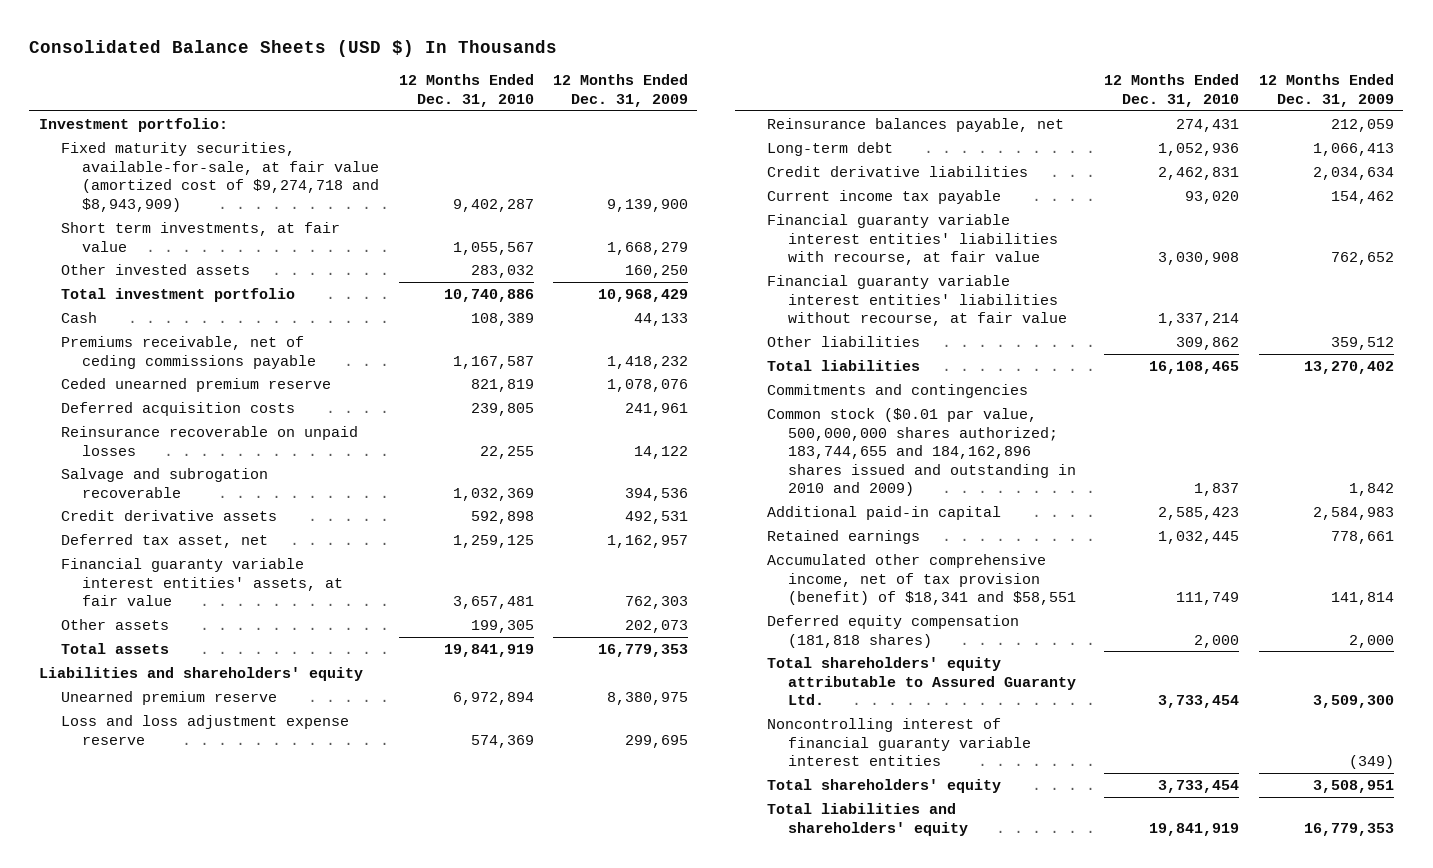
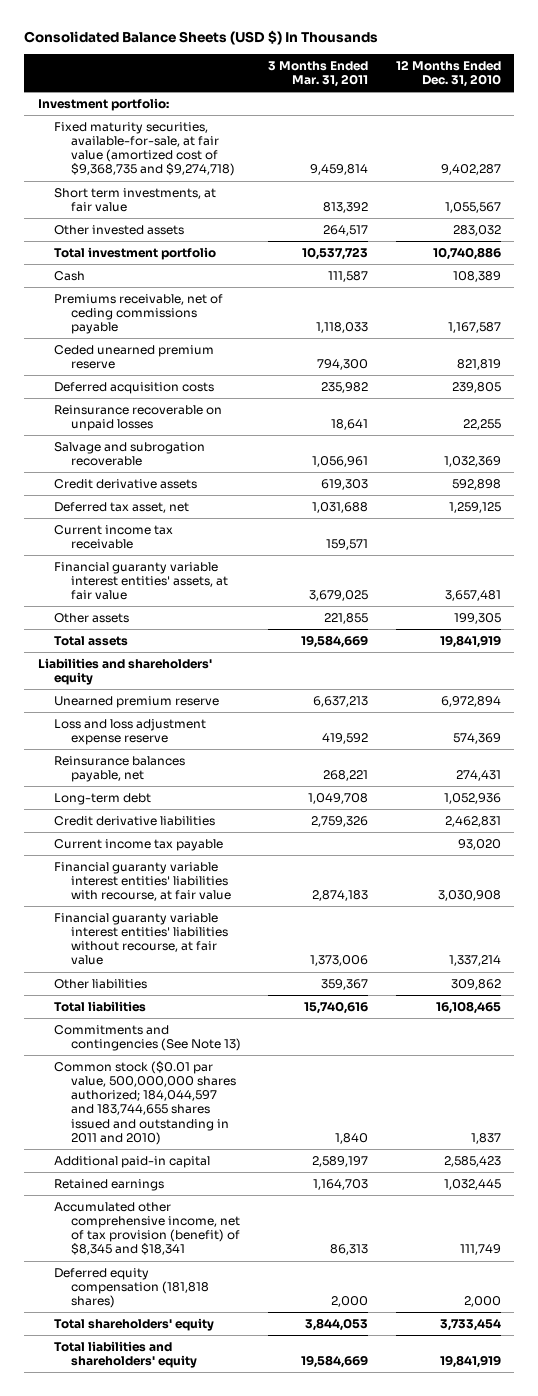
[552,74,688,107] 12 Months Ended Dec. 31, 2009 -> none
none -> [268,60,369,87] 3 Months Ended Mar. 31, 2011
[60,141,380,212] Fixed maturity securities, available-for-sale, at fair value (amortized cost of $9,274,718 and $8,943,909) -> [54,121,235,177] Fixed maturity securities, available-for-sale, at fair value (amortized cost of $9,368,735 and $9,274,718)
none -> [54,524,174,550] Current income tax receivable
[766,383,1028,398] Commitments and contingencies -> [54,1024,241,1052] Commitments and contingencies (See Note 13)
[766,407,1077,497] Common stock ($0.01 par value, 500,000,000 shares authorized; 183,744,655 and 184,162,896 shares issued and outstanding in 2010 and 2009) -> [54,1060,236,1145] Common stock ($0.01 par value, 500,000,000 shares authorized; 184,044,597 and 183,744,655 shares issued and outstanding in 2011 and 2010)
[766,553,1077,606] Accumulated other comprehensive income, net of tax provision (benefit) of $18,341 and $58,551 -> [54,1201,240,1256] Accumulated other comprehensive income, net of tax provision (benefit) of $8,345 and $18,341
[766,656,1077,706] Total shareholders' equity attributable to Assured Guaranty Ltd. -> none
[766,717,1032,767] Noncontrolling interest of financial guaranty variable interest entities -> none

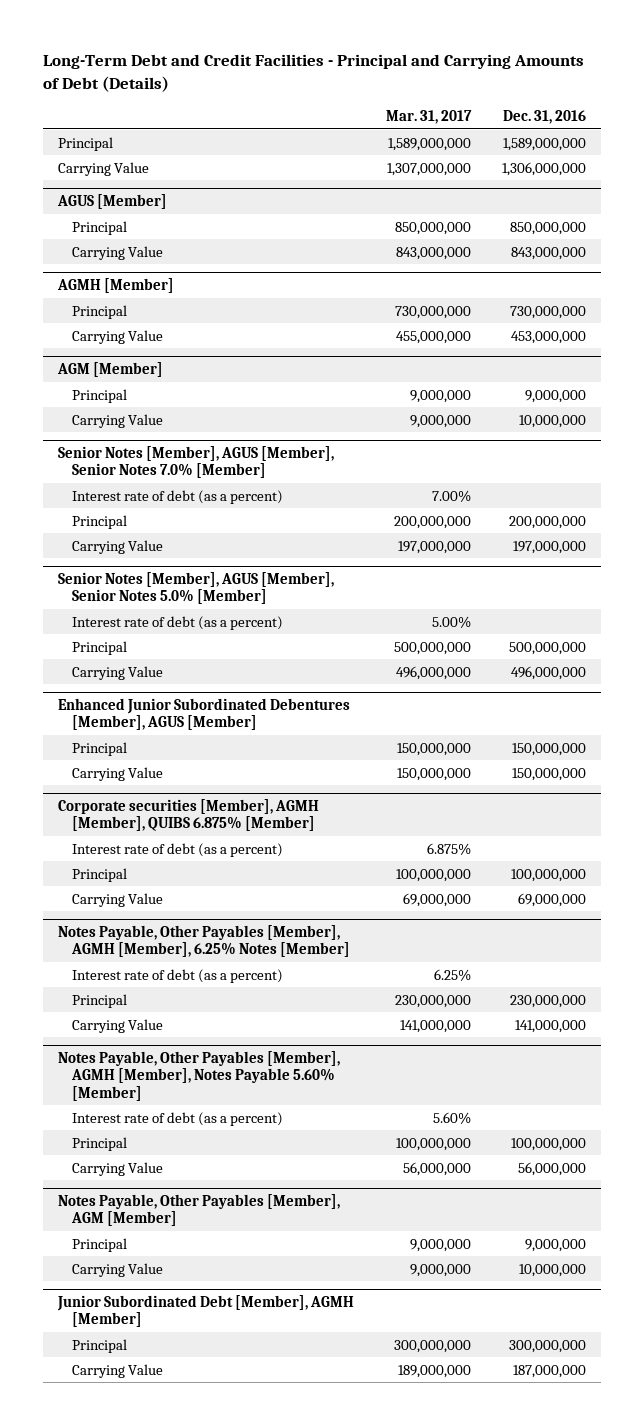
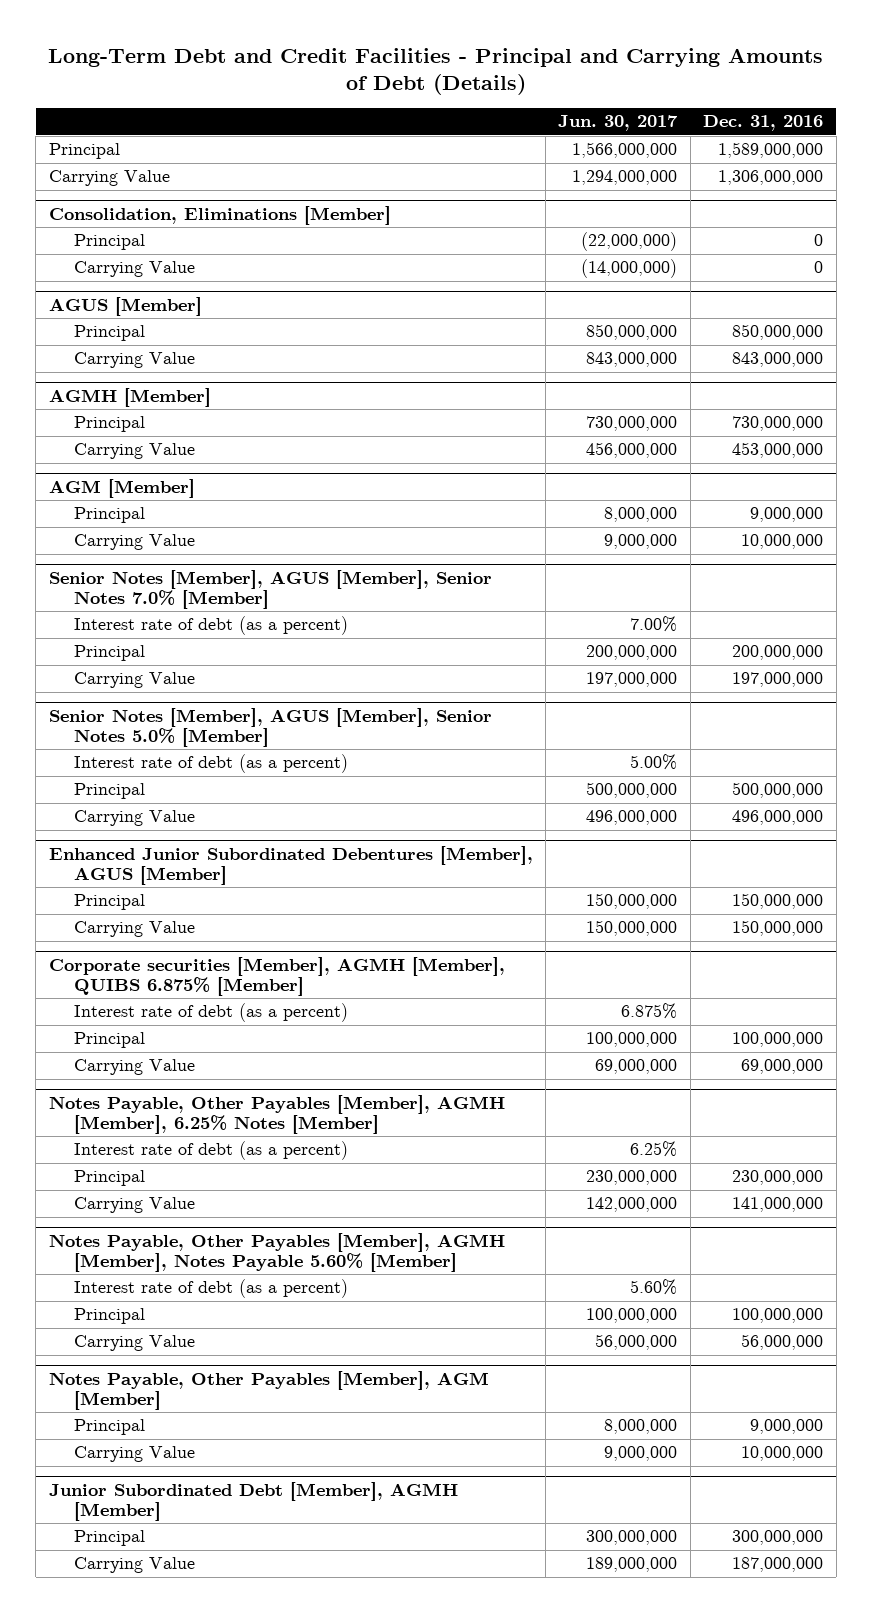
[385,110,472,125] Mar. 31, 2017 -> none
none -> [558,115,679,132] Jun. 30, 2017
none -> [48,205,391,225] Consolidation, Eliminations [Member]
none -> [73,234,145,251] Principal
none -> [73,261,195,278] Carrying Value

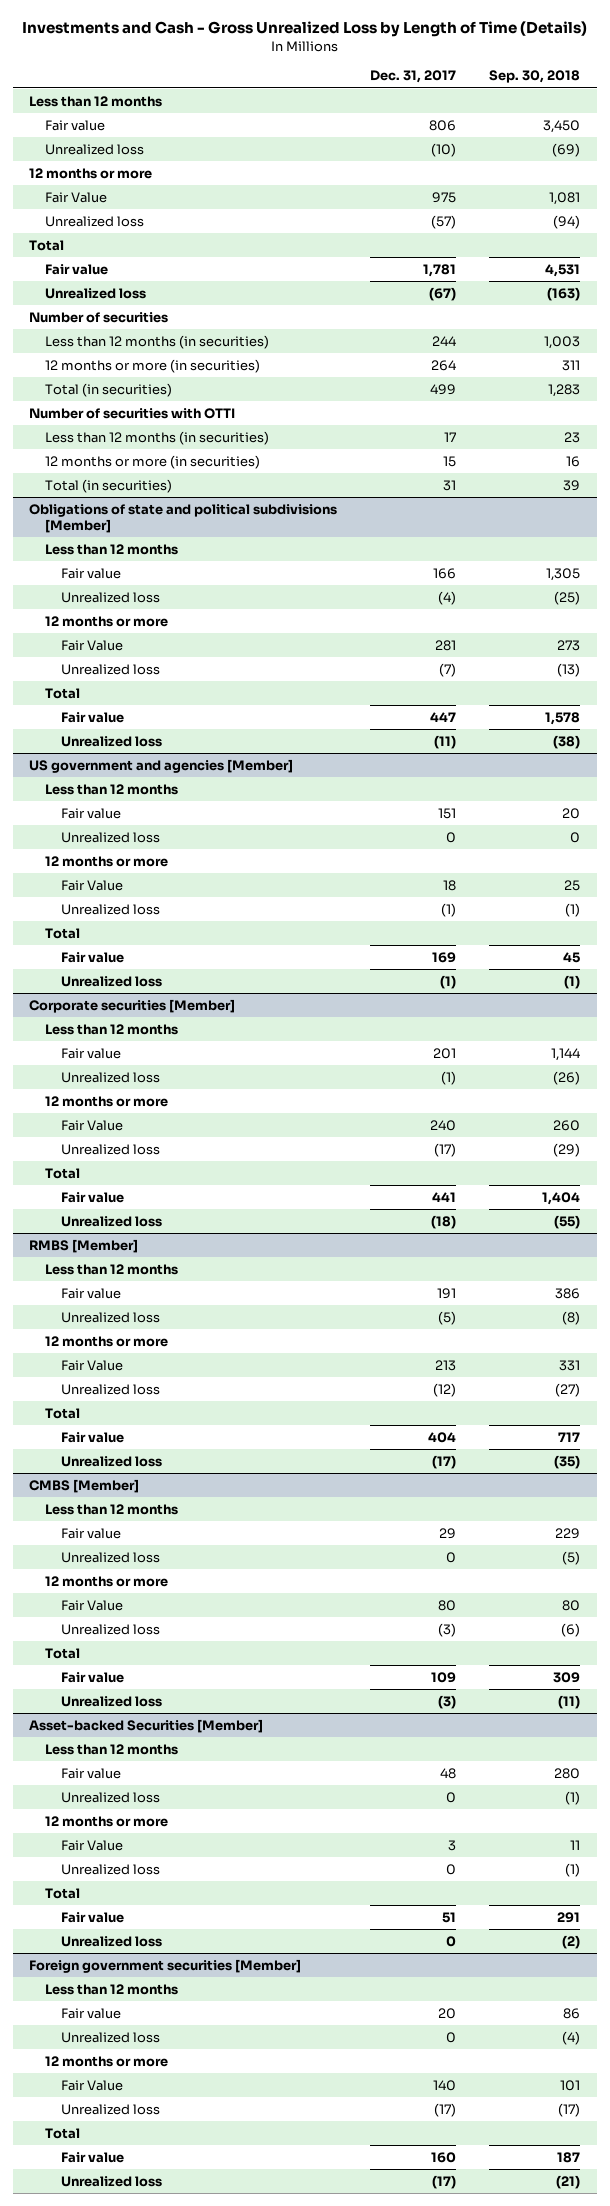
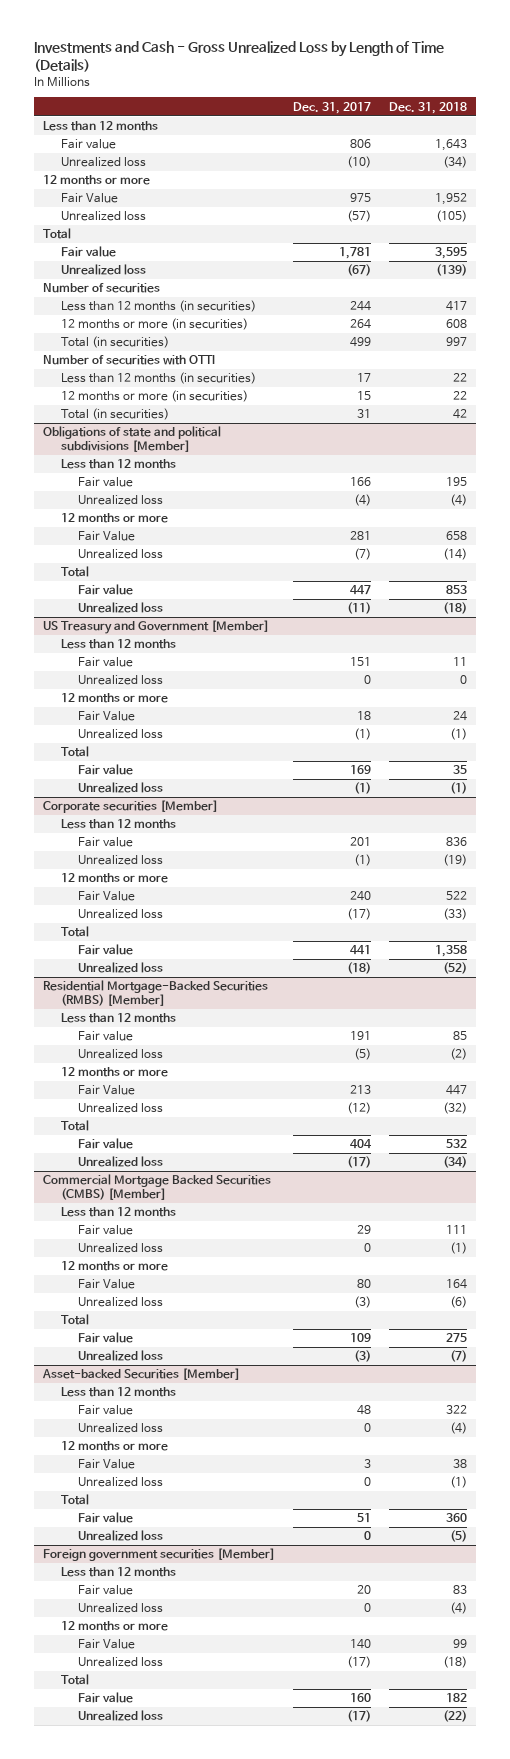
[489,70,581,84] Sep. 30, 2018 -> none
none -> [389,101,468,114] Dec. 31, 2018
[29,758,294,773] US government and agencies [Member] -> [43,620,270,635] US Treasury and Government [Member]
[29,1238,139,1253] RMBS [Member] -> [43,980,269,1007] Residential Mortgage-Backed Securities (RMBS) [Member]
[29,1478,140,1493] CMBS [Member] -> [43,1174,272,1201] Commercial Mortgage Backed Securities (CMBS) [Member]

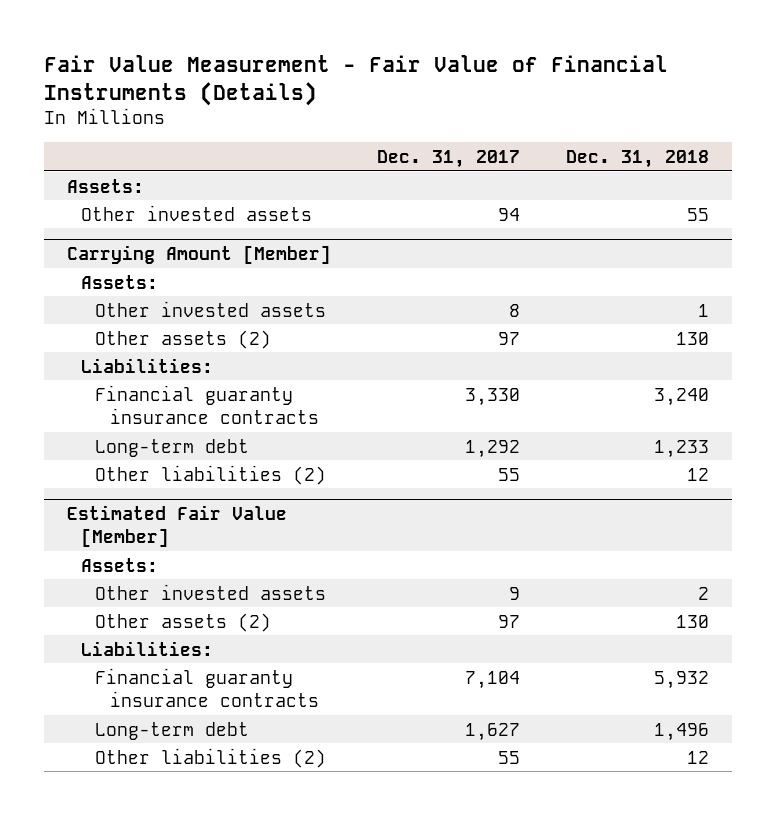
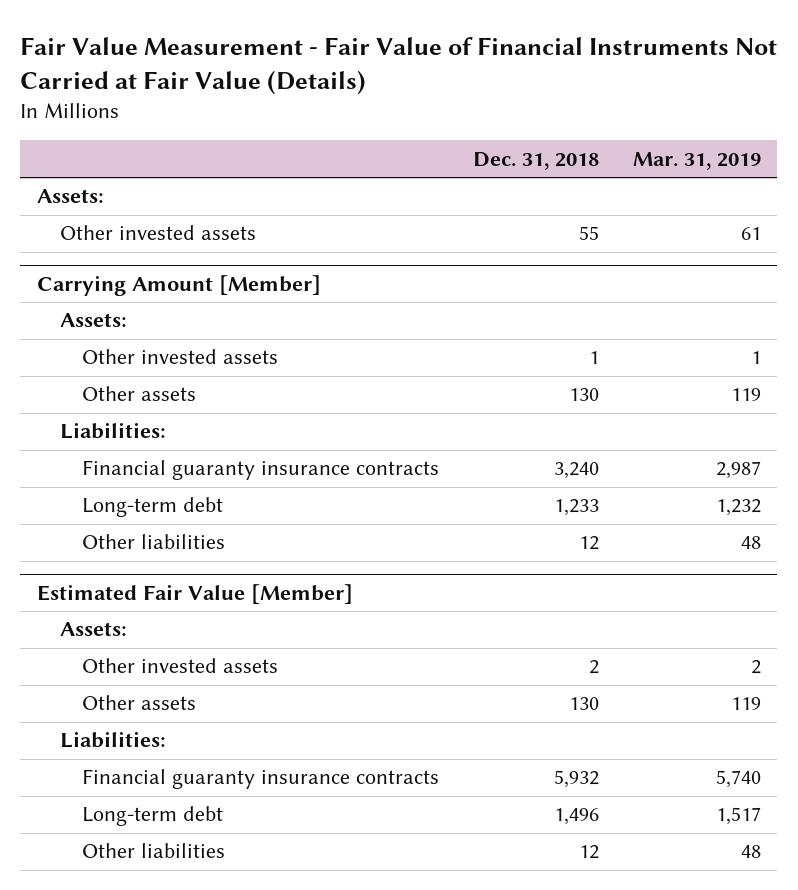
[43,54,668,106] Fair Value Measurement - Fair Value of Financial Instruments (Details) -> [20,36,778,95] Fair Value Measurement - Fair Value of Financial Instruments Not Carried at Fair Value (Details)
[377,149,521,168] Dec. 31, 2017 -> none
none -> [632,151,761,170] Mar. 31, 2019
[95,329,272,349] Other assets (2) -> [81,386,196,402] Other assets
[95,464,327,485] Other liabilities (2) -> [81,534,225,550] Other liabilities
[95,612,272,632] Other assets (2) -> [81,695,196,711] Other assets
[95,747,327,768] Other liabilities (2) -> [81,843,225,859] Other liabilities

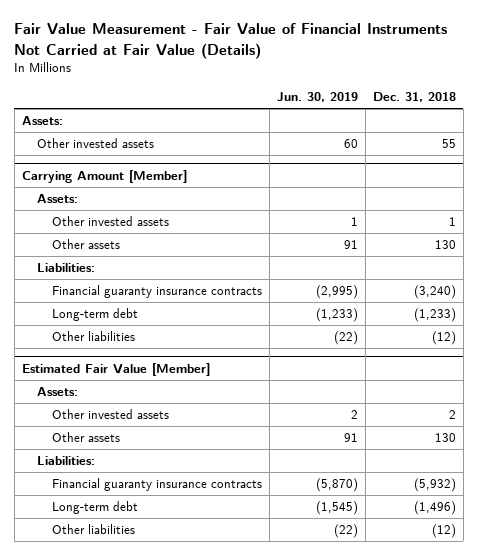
[632,151,761,170] Mar. 31, 2019 -> none
none -> [277,92,359,103] Jun. 30, 2019
[553,462,599,480] 3,240 -> [413,285,456,300] (3,240)
[553,499,599,517] 1,233 -> [413,308,456,323] (1,233)
[578,536,599,551] 12 -> [431,331,456,346] (12)
[553,770,599,789] 5,932 -> [413,478,456,493] (5,932)
[553,808,599,826] 1,496 -> [413,501,456,516] (1,496)
[578,845,599,860] 12 -> [431,524,456,539] (12)

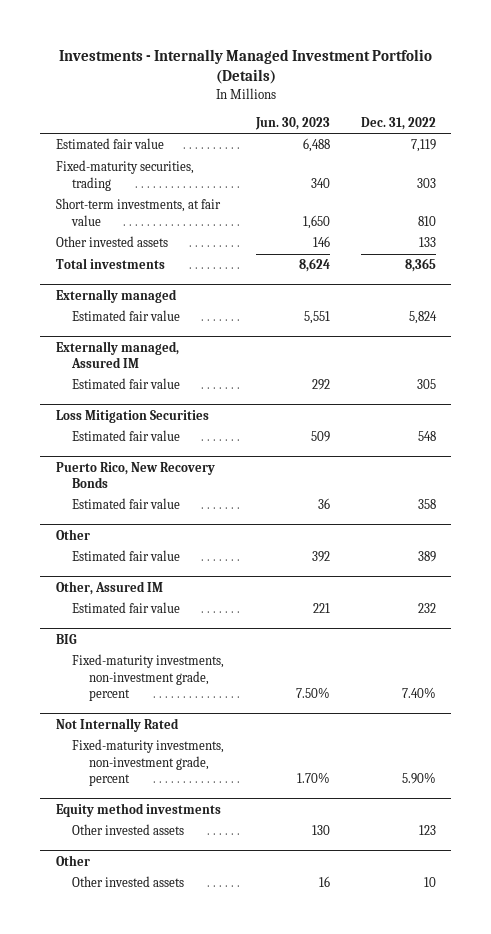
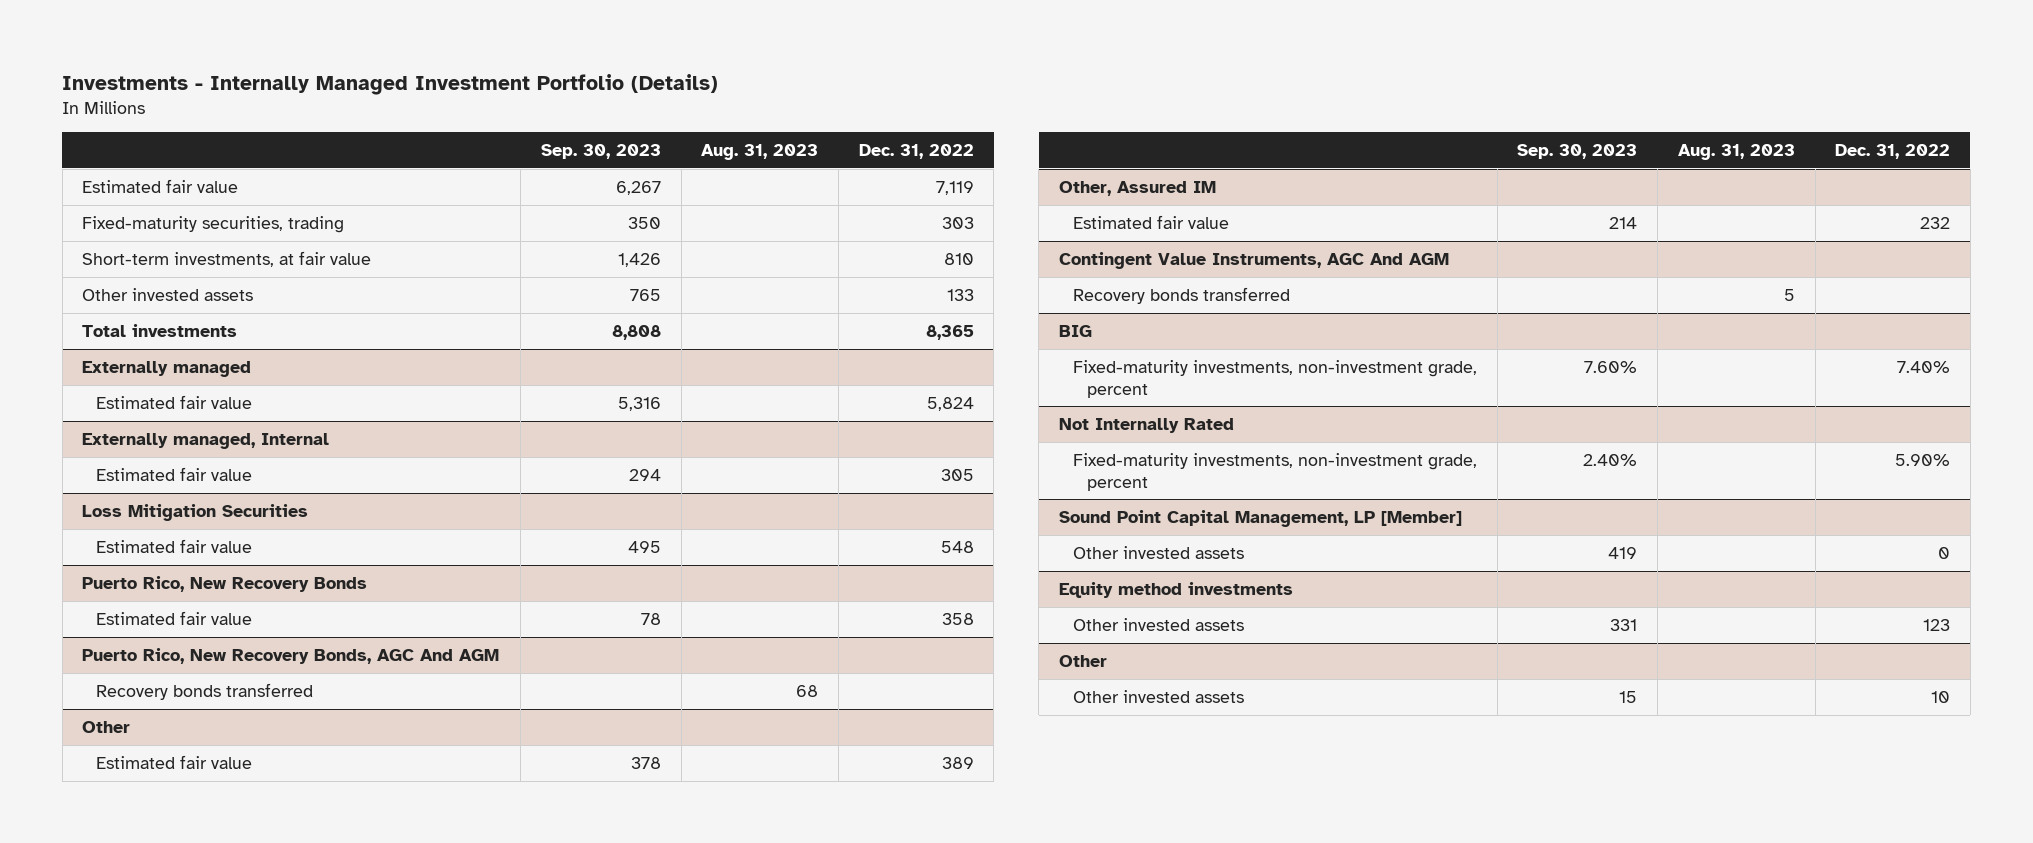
[254,117,330,131] Jun. 30, 2023 -> none
none -> [540,143,661,159] Sep. 30, 2023
none -> [701,143,819,160] Aug. 31, 2023
[55,340,179,369] Externally managed, Assured IM -> none
none -> [82,432,330,449] Externally managed, Internal
none -> [82,647,500,664] Puerto Rico, New Recovery Bonds, AGC And AGM
none -> [96,682,314,700] Recovery bonds transferred
none -> [1058,251,1449,269] Contingent Value Instruments, AGC And AGM
none -> [1073,286,1291,304] Recovery bonds transferred
none -> [1058,509,1462,527] Sound Point Capital Management, LP [Member]
none -> [1073,545,1245,559] Other invested assets

